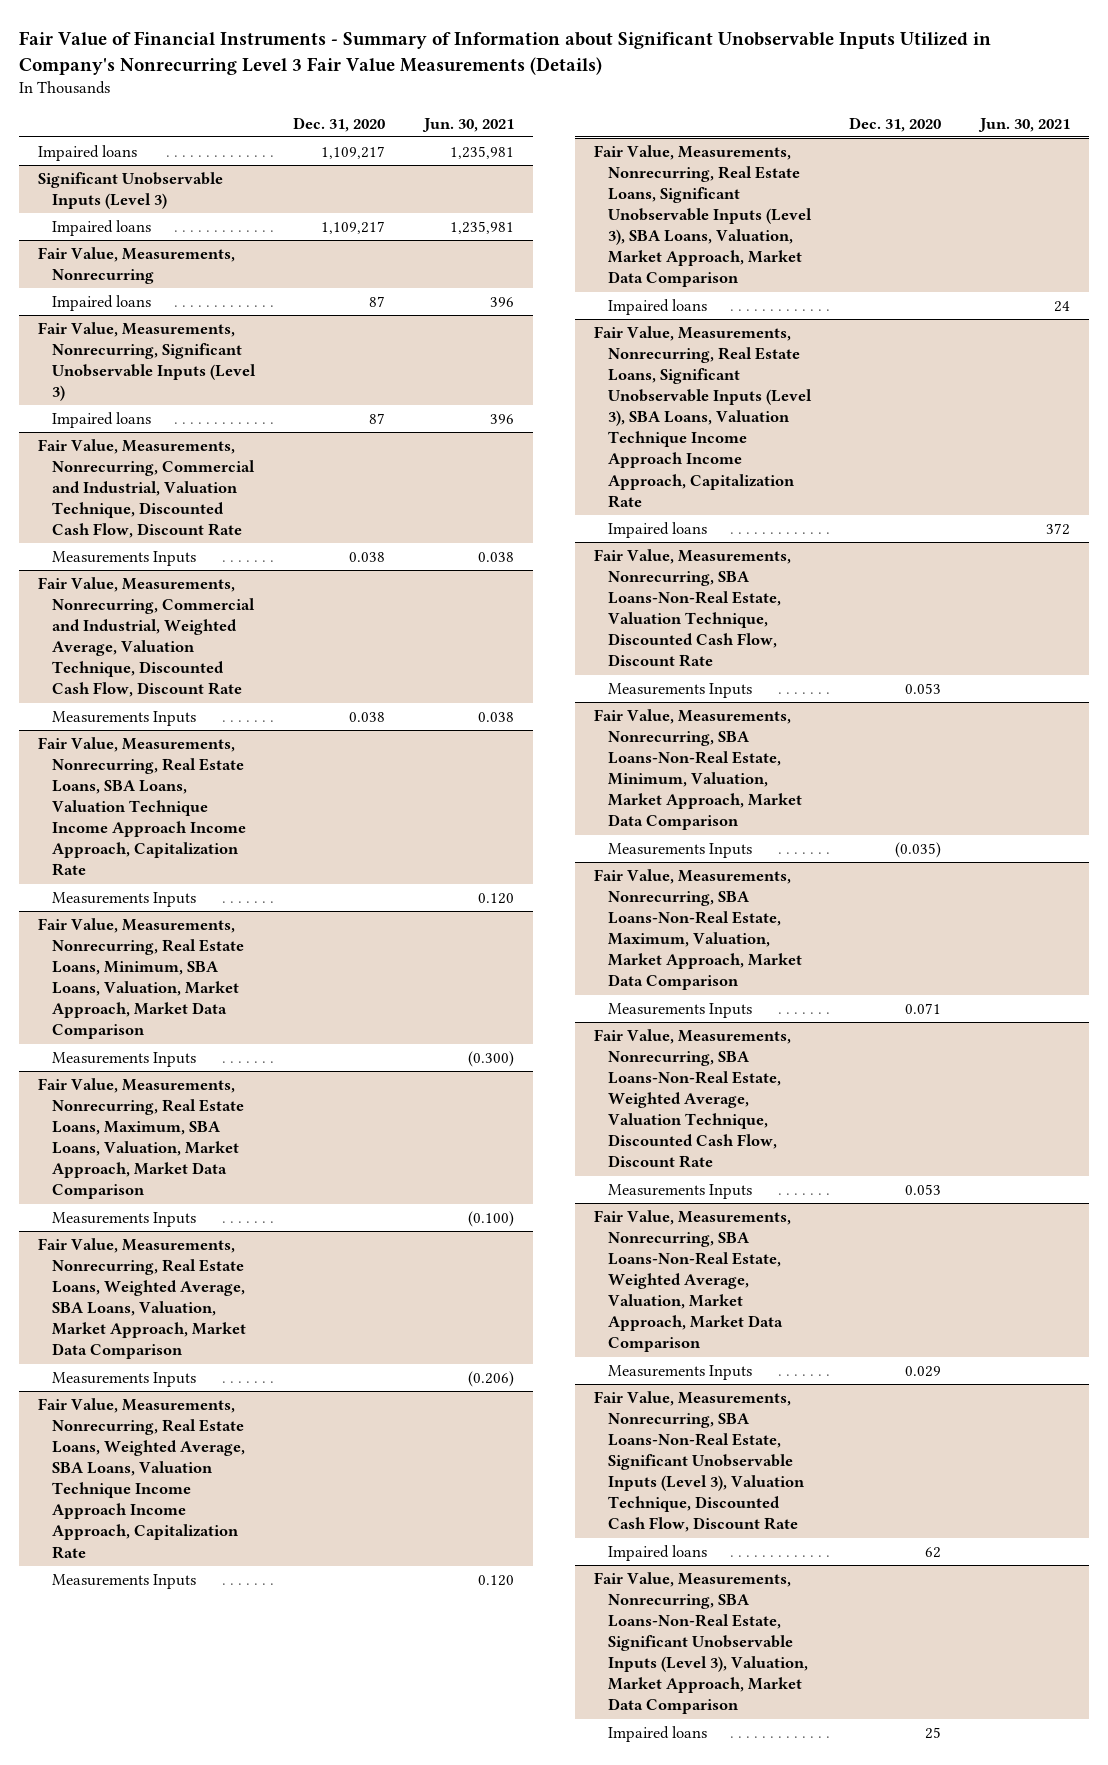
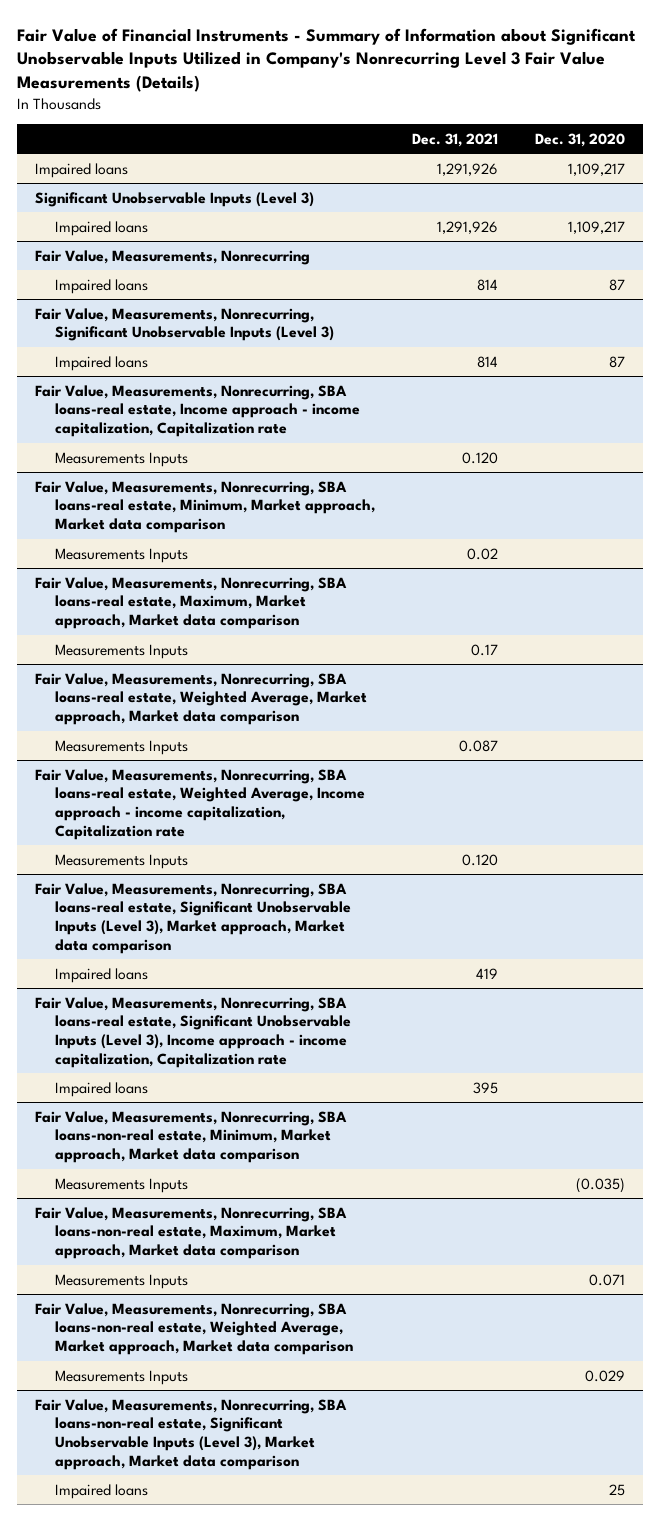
[421,117,514,132] Jun. 30, 2021 -> none
none -> [411,132,498,147] Dec. 31, 2021
[38,438,255,539] Fair Value, Measurements, Nonrecurring, Commercial and Industrial, Valuation Technique, Discounted Cash Flow, Discount Rate -> none
[51,550,196,566] Measurements Inputs -> none
[38,576,255,698] Fair Value, Measurements, Nonrecurring, Commercial and Industrial, Weighted Average, Valuation Technique, Discounted Cash Flow, Discount Rate -> none
[51,710,196,726] Measurements Inputs -> none
[38,736,246,877] Fair Value, Measurements, Nonrecurring, Real Estate Loans, SBA Loans, Valuation Technique Income Approach Income Approach, Capitalization Rate -> [35,384,360,438] Fair Value, Measurements, Nonrecurring, SBA loans-real estate, Income approach - income capitalization, Capitalization rate
[38,917,244,1040] Fair Value, Measurements, Nonrecurring, Real Estate Loans, Minimum, SBA Loans, Valuation, Market Approach, Market Data Comparison -> [35,480,375,534] Fair Value, Measurements, Nonrecurring, SBA loans-real estate, Minimum, Market approach, Market data comparison
[38,1077,244,1200] Fair Value, Measurements, Nonrecurring, Real Estate Loans, Maximum, SBA Loans, Valuation, Market Approach, Market Data Comparison -> [35,576,348,630] Fair Value, Measurements, Nonrecurring, SBA loans-real estate, Maximum, Market approach, Market data comparison
[38,1237,246,1360] Fair Value, Measurements, Nonrecurring, Real Estate Loans, Weighted Average, SBA Loans, Valuation, Market Approach, Market Data Comparison -> [35,672,367,726] Fair Value, Measurements, Nonrecurring, SBA loans-real estate, Weighted Average, Market approach, Market data comparison
[38,1397,245,1559] Fair Value, Measurements, Nonrecurring, Real Estate Loans, Weighted Average, SBA Loans, Valuation Technique Income Approach Income Approach, Capitalization Rate -> [35,768,365,840] Fair Value, Measurements, Nonrecurring, SBA loans-real estate, Weighted Average, Income approach - income capitalization, Capitalization rate
[594,144,812,288] Fair Value, Measurements, Nonrecurring, Real Estate Loans, Significant Unobservable Inputs (Level 3), SBA Loans, Valuation, Market Approach, Market Data Comparison -> [35,882,351,954] Fair Value, Measurements, Nonrecurring, SBA loans-real estate, Significant Unobservable Inputs (Level 3), Market approach, Market data comparison
[594,325,812,508] Fair Value, Measurements, Nonrecurring, Real Estate Loans, Significant Unobservable Inputs (Level 3), SBA Loans, Valuation Technique Income Approach Income Approach, Capitalization Rate -> [35,996,351,1068] Fair Value, Measurements, Nonrecurring, SBA loans-real estate, Significant Unobservable Inputs (Level 3), Income approach - income capitalization, Capitalization rate
[594,548,792,668] Fair Value, Measurements, Nonrecurring, SBA Loans-Non-Real Estate, Valuation Technique, Discounted Cash Flow, Discount Rate -> none
[607,682,752,698] Measurements Inputs -> none
[594,708,802,831] Fair Value, Measurements, Nonrecurring, SBA Loans-Non-Real Estate, Minimum, Valuation, Market Approach, Market Data Comparison -> [35,1110,348,1164] Fair Value, Measurements, Nonrecurring, SBA loans-non-real estate, Minimum, Market approach, Market data comparison
[594,868,802,991] Fair Value, Measurements, Nonrecurring, SBA Loans-Non-Real Estate, Maximum, Valuation, Market Approach, Market Data Comparison -> [35,1206,348,1260] Fair Value, Measurements, Nonrecurring, SBA loans-non-real estate, Maximum, Market approach, Market data comparison
[594,1028,792,1169] Fair Value, Measurements, Nonrecurring, SBA Loans-Non-Real Estate, Weighted Average, Valuation Technique, Discounted Cash Flow, Discount Rate -> none
[607,1183,752,1199] Measurements Inputs -> none
[594,1209,792,1353] Fair Value, Measurements, Nonrecurring, SBA Loans-Non-Real Estate, Weighted Average, Valuation, Market Approach, Market Data Comparison -> [35,1302,353,1356] Fair Value, Measurements, Nonrecurring, SBA loans-non-real estate, Weighted Average, Market approach, Market data comparison
[594,1390,805,1533] Fair Value, Measurements, Nonrecurring, SBA Loans-Non-Real Estate, Significant Unobservable Inputs (Level 3), Valuation Technique, Discounted Cash Flow, Discount Rate -> none
[607,1544,707,1561] Impaired loans -> none
[594,1571,808,1715] Fair Value, Measurements, Nonrecurring, SBA Loans-Non-Real Estate, Significant Unobservable Inputs (Level 3), Valuation, Market Approach, Market Data Comparison -> [35,1398,348,1470] Fair Value, Measurements, Nonrecurring, SBA loans-non-real estate, Significant Unobservable Inputs (Level 3), Market approach, Market data comparison

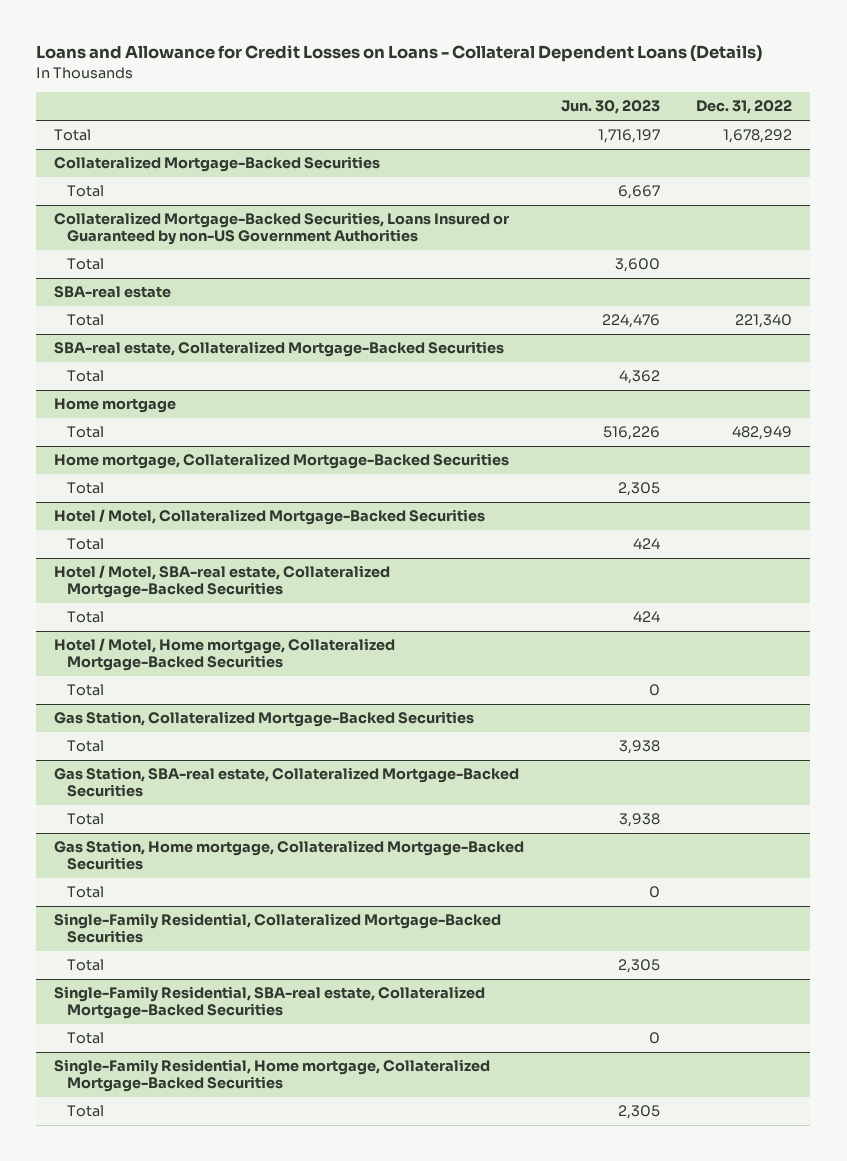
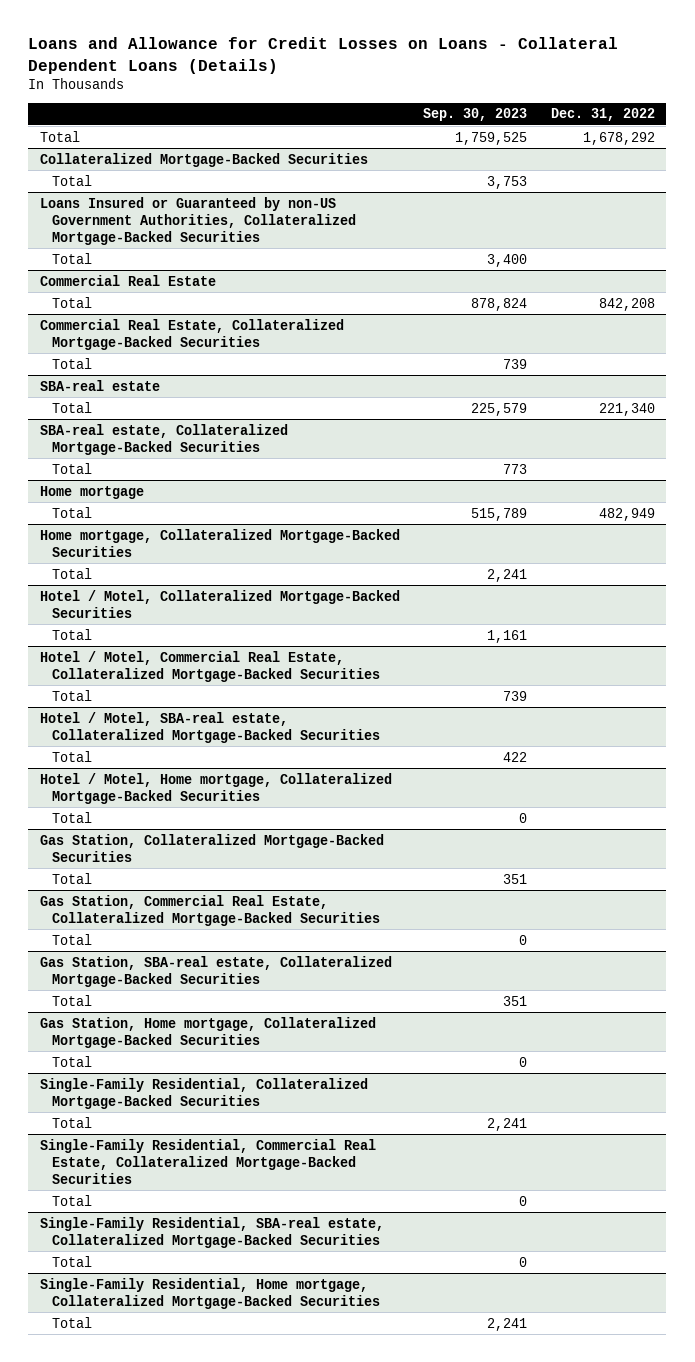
[560,100,660,115] Jun. 30, 2023 -> none
none -> [423,108,528,122] Sep. 30, 2023
[54,212,510,246] Collateralized Mortgage-Backed Securities, Loans Insured or Guaranteed by non-US Government Authorities -> [39,196,356,245] Loans Insured or Guaranteed by non-US Government Authorities, Collateralized Mortgage-Backed Securities
none -> [39,274,216,286] Commercial Real Estate
none -> [51,296,92,308] Total
none -> [39,318,344,350] Commercial Real Estate, Collateralized Mortgage-Backed Securities
none -> [51,357,92,369] Total
none -> [39,650,380,682] Hotel / Motel, Commercial Real Estate, Collateralized Mortgage-Backed Securities
none -> [51,689,92,701] Total
none -> [39,894,380,926] Gas Station, Commercial Real Estate, Collateralized Mortgage-Backed Securities
none -> [51,933,92,945] Total
none -> [39,1138,376,1184] Single-Family Residential, Commercial Real Estate, Collateralized Mortgage-Backed Securities
none -> [51,1194,92,1206] Total

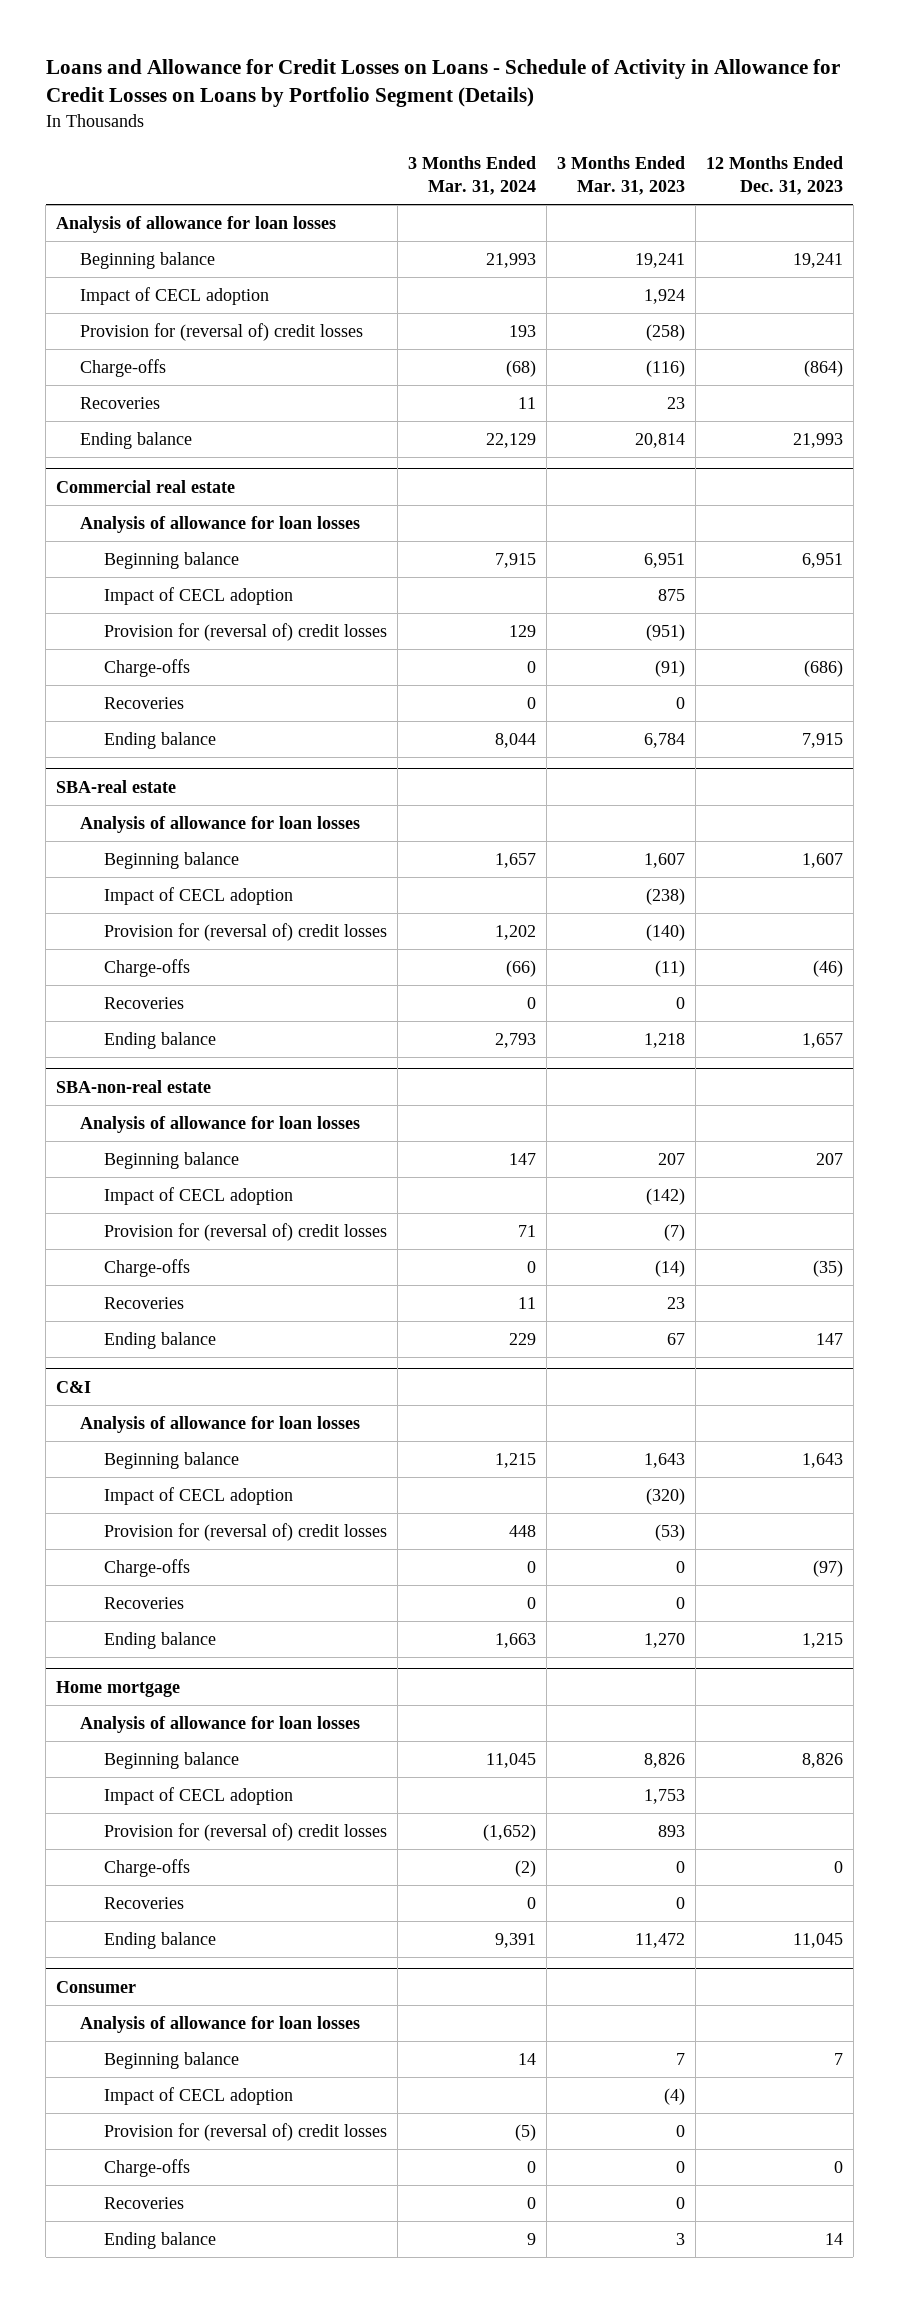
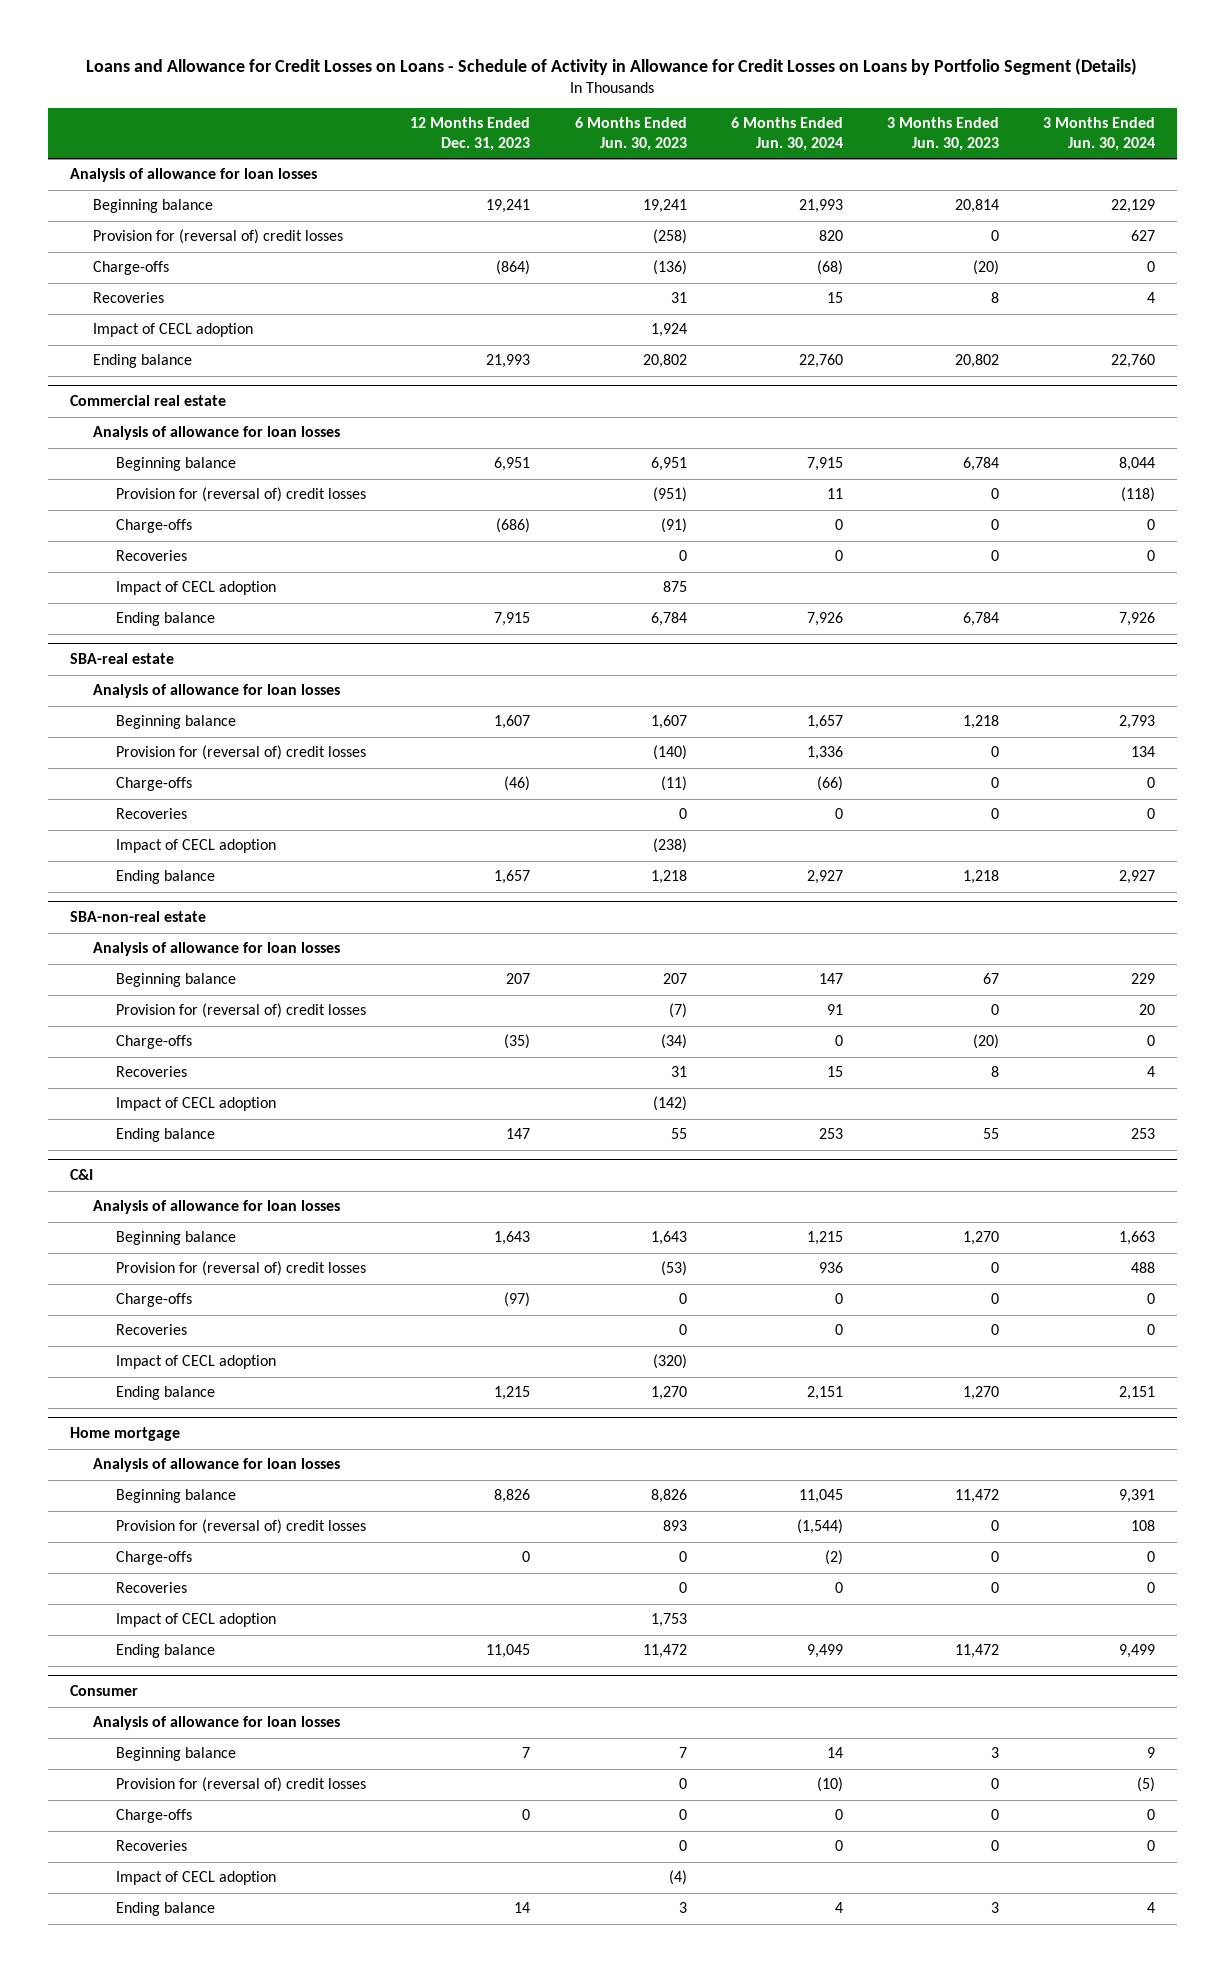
[407,156,536,195] 3 Months Ended Mar. 31, 2024 -> none
[556,156,685,195] 3 Months Ended Mar. 31, 2023 -> none
none -> [574,117,687,151] 6 Months Ended Jun. 30, 2023
none -> [730,117,843,151] 6 Months Ended Jun. 30, 2024
none -> [886,117,999,151] 3 Months Ended Jun. 30, 2023
none -> [1042,117,1155,151] 3 Months Ended Jun. 30, 2024
[79,287,269,306] Impact of CECL adoption -> [92,323,253,338] Impact of CECL adoption
[103,587,293,606] Impact of CECL adoption -> [116,581,277,596] Impact of CECL adoption
[103,887,293,906] Impact of CECL adoption -> [116,839,277,854] Impact of CECL adoption
[103,1187,293,1206] Impact of CECL adoption -> [116,1097,277,1112] Impact of CECL adoption
[103,1487,293,1506] Impact of CECL adoption -> [116,1355,277,1370] Impact of CECL adoption
[103,1787,293,1806] Impact of CECL adoption -> [116,1613,277,1628] Impact of CECL adoption
[103,2087,293,2106] Impact of CECL adoption -> [116,1871,277,1886] Impact of CECL adoption

